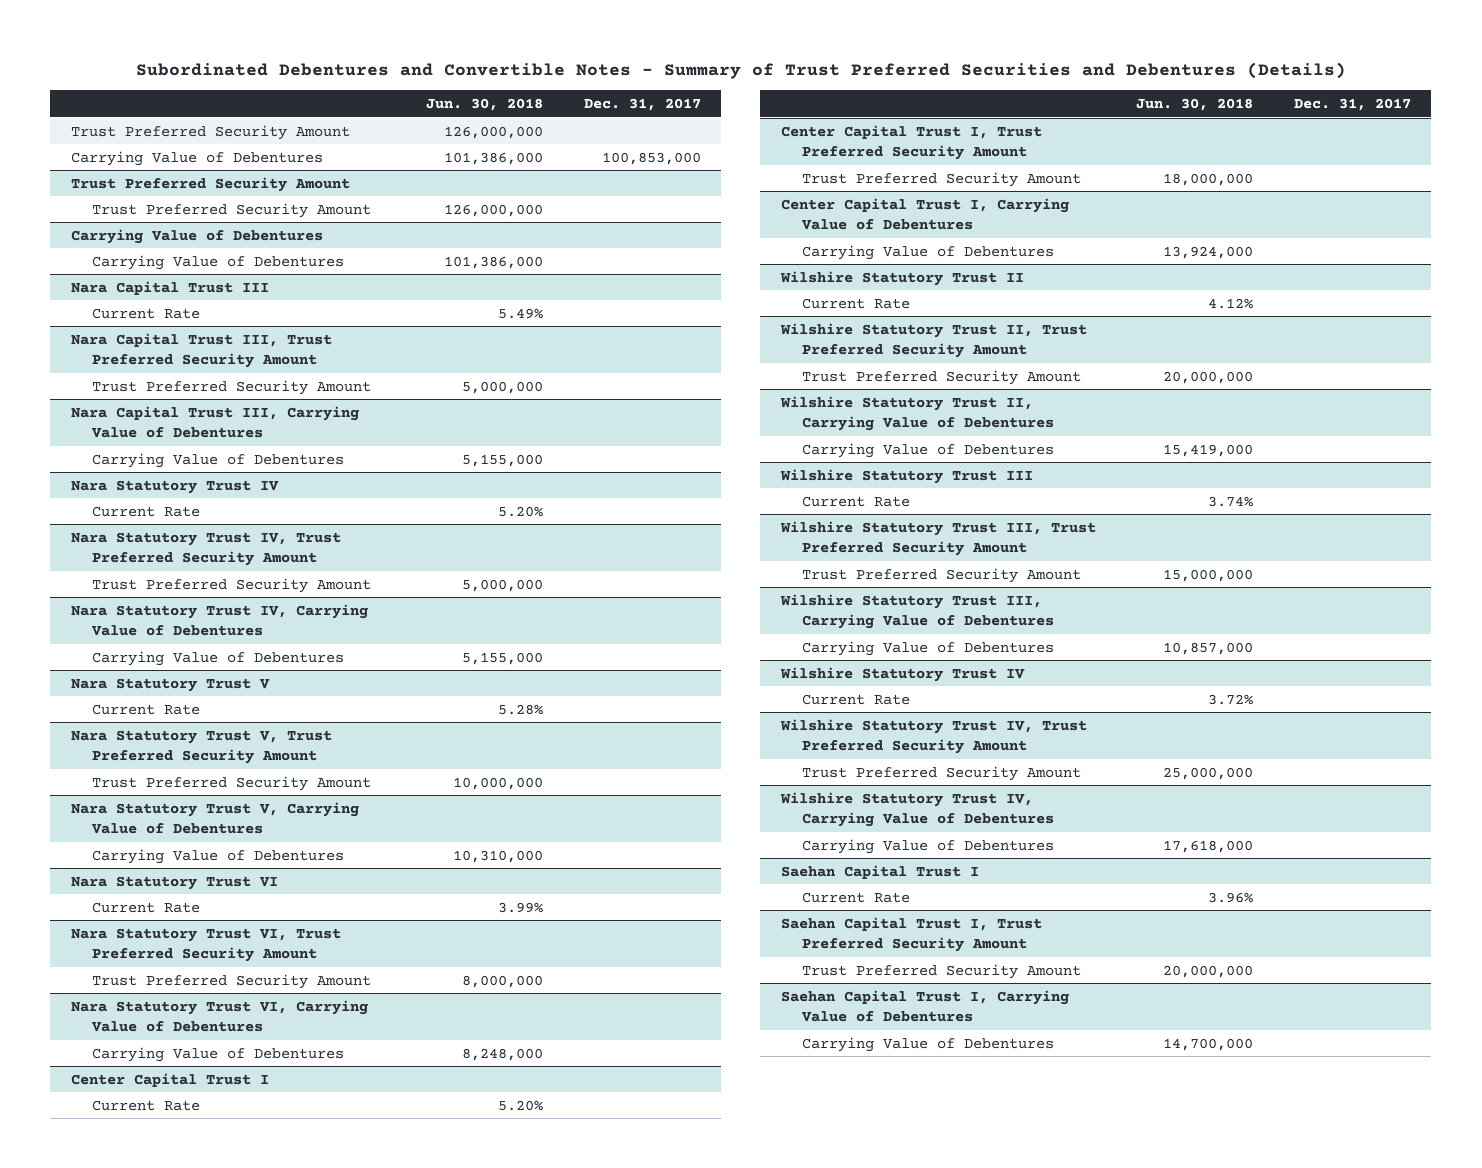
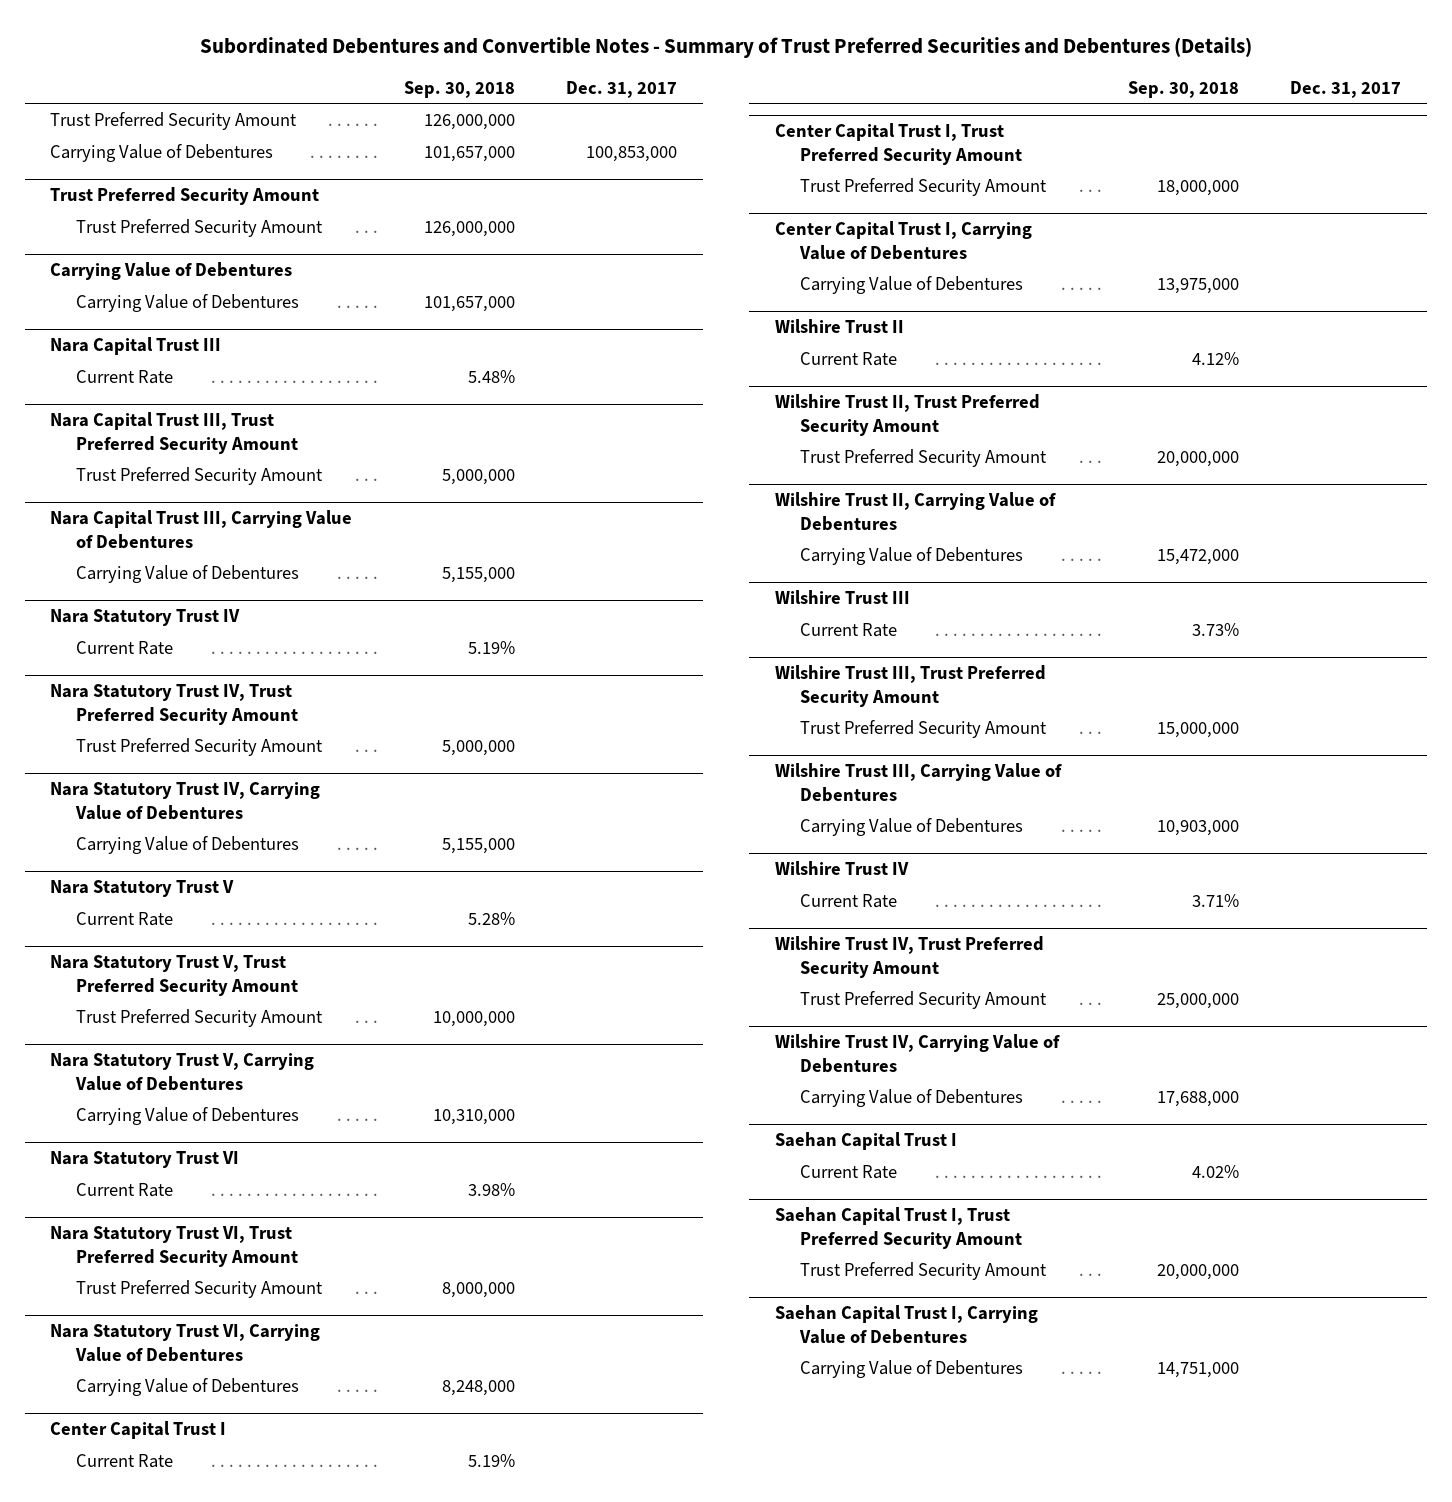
[426,98,544,112] Jun. 30, 2018 -> none
none -> [403,80,515,98] Sep. 30, 2018
[779,270,1024,286] Wilshire Statutory Trust II -> [774,319,904,334] Wilshire Trust II
[779,322,1087,359] Wilshire Statutory Trust II, Trust Preferred Security Amount -> [774,394,1040,436] Wilshire Trust II, Trust Preferred Security Amount
[779,395,1054,432] Wilshire Statutory Trust II, Carrying Value of Debentures -> [774,492,1056,531] Wilshire Trust II, Carrying Value of Debentures
[779,468,1033,484] Wilshire Statutory Trust III -> [774,590,910,605] Wilshire Trust III
[779,520,1096,557] Wilshire Statutory Trust III, Trust Preferred Security Amount -> [774,665,1046,707] Wilshire Trust III, Trust Preferred Security Amount
[779,593,1054,630] Wilshire Statutory Trust III, Carrying Value of Debentures -> [774,763,1062,802] Wilshire Trust III, Carrying Value of Debentures
[779,666,1025,682] Wilshire Statutory Trust IV -> [774,861,909,876] Wilshire Trust IV
[779,718,1087,755] Wilshire Statutory Trust IV, Trust Preferred Security Amount -> [774,936,1044,978] Wilshire Trust IV, Trust Preferred Security Amount
[779,791,1054,828] Wilshire Statutory Trust IV, Carrying Value of Debentures -> [774,1034,1060,1073] Wilshire Trust IV, Carrying Value of Debentures

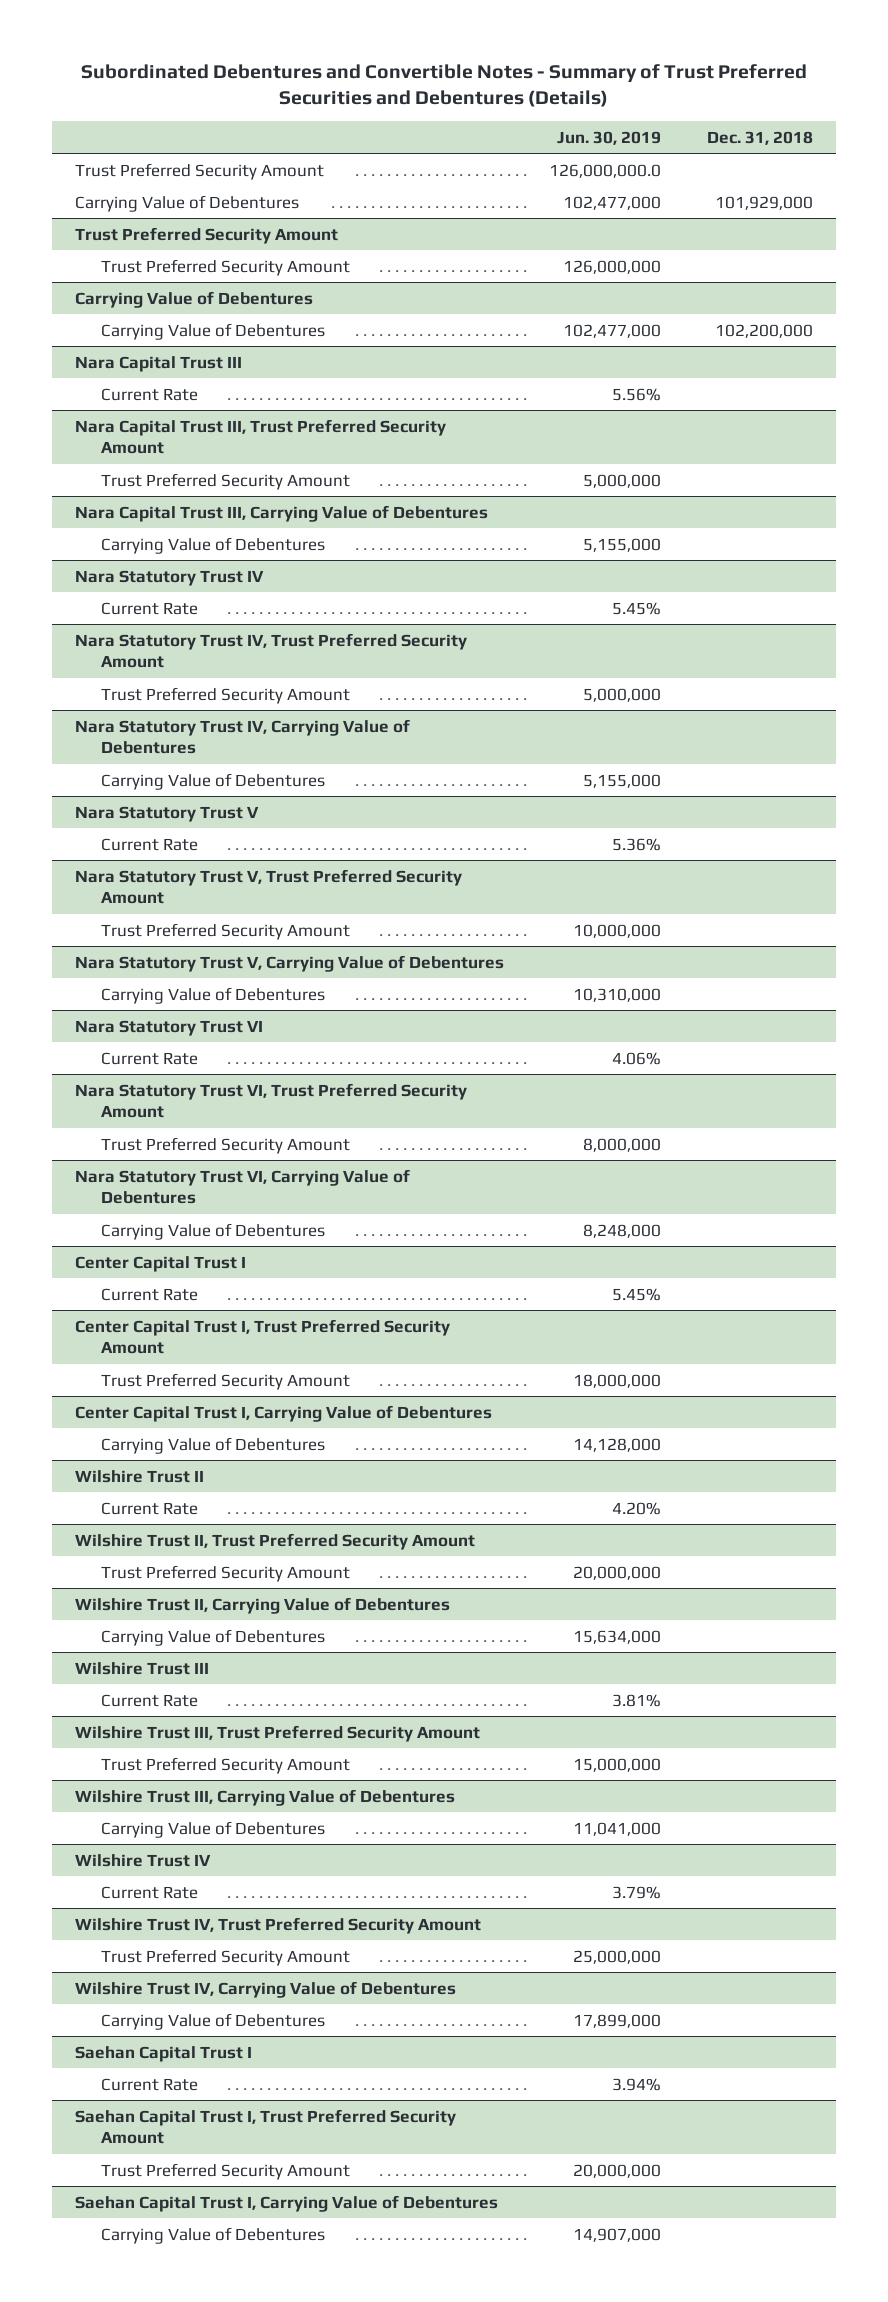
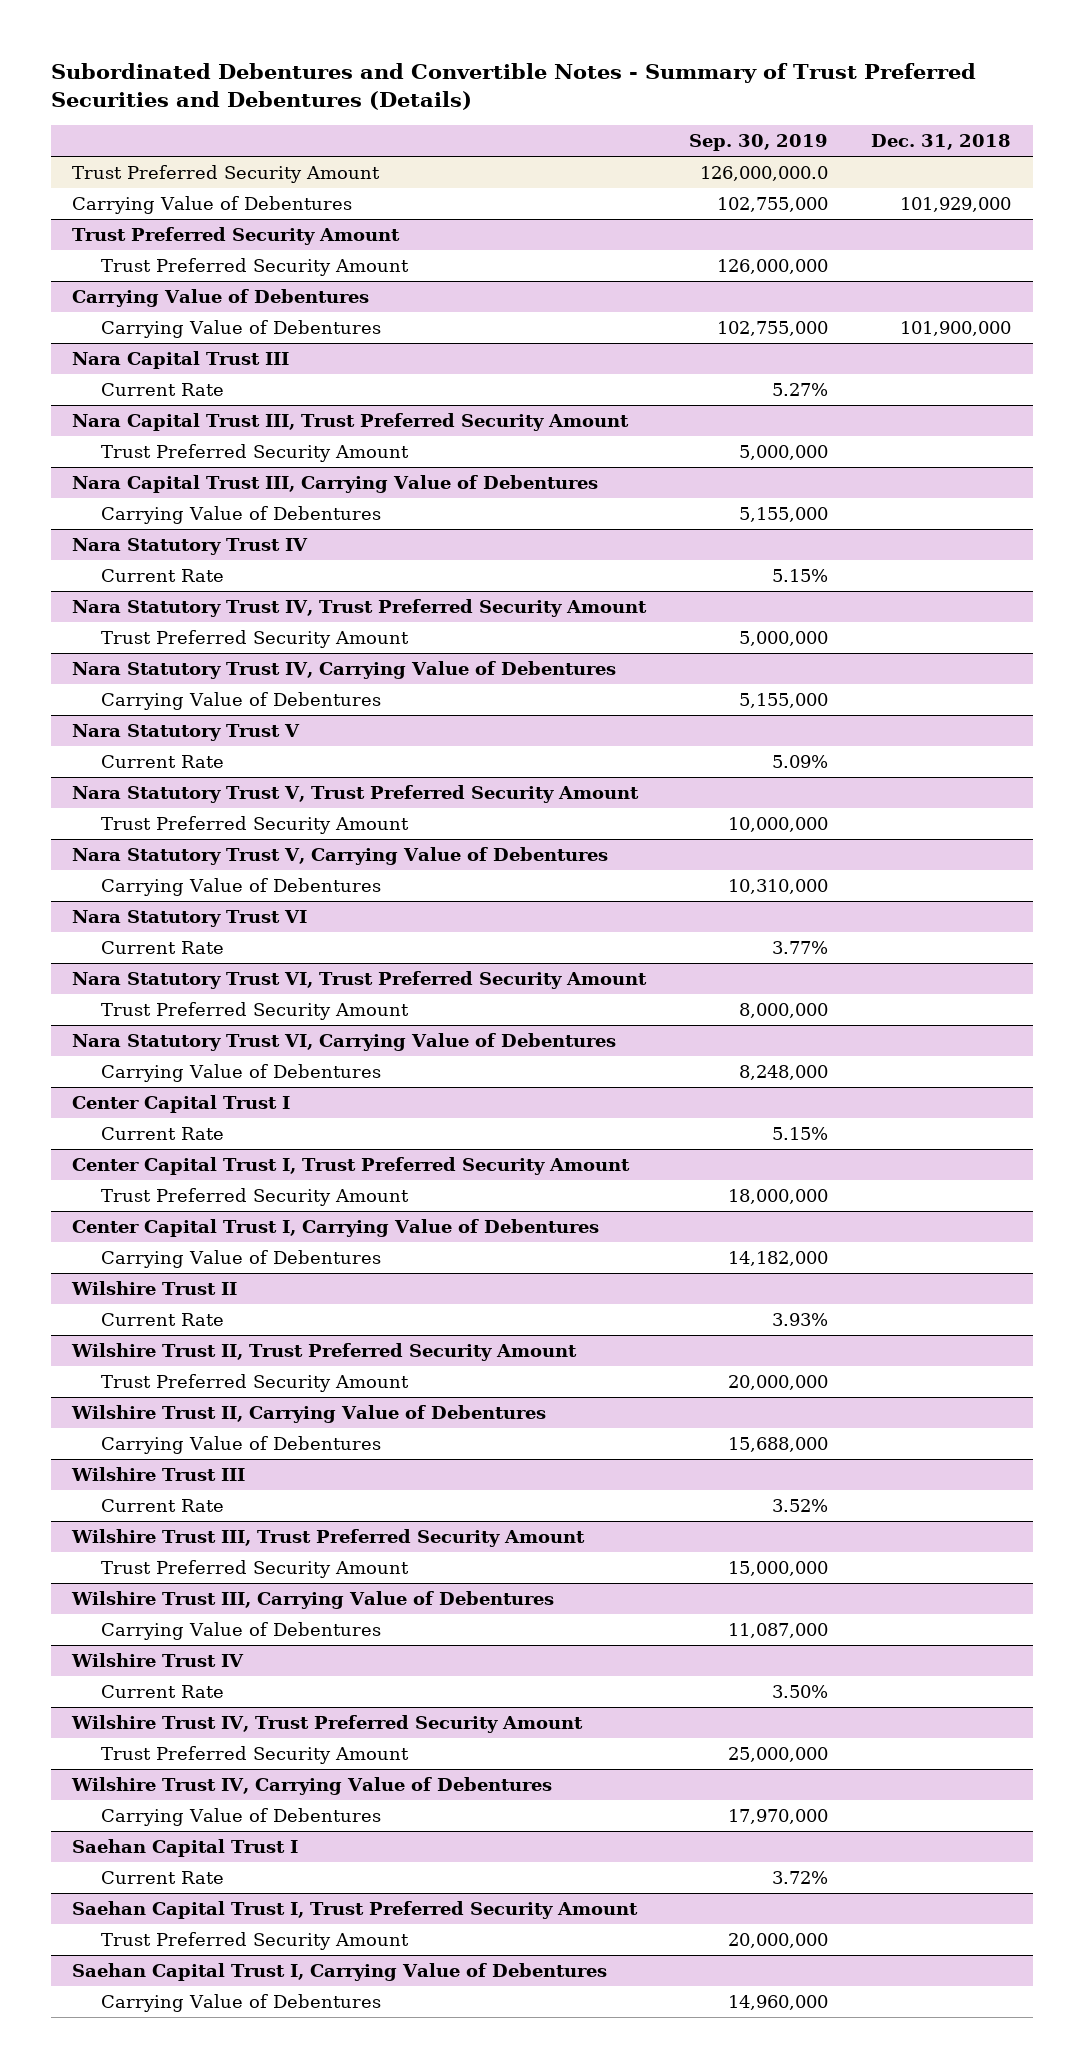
[557,130,662,145] Jun. 30, 2019 -> none
none -> [689,133,829,151] Sep. 30, 2019
[715,323,814,338] 102,200,000 -> [900,321,1012,337] 101,900,000

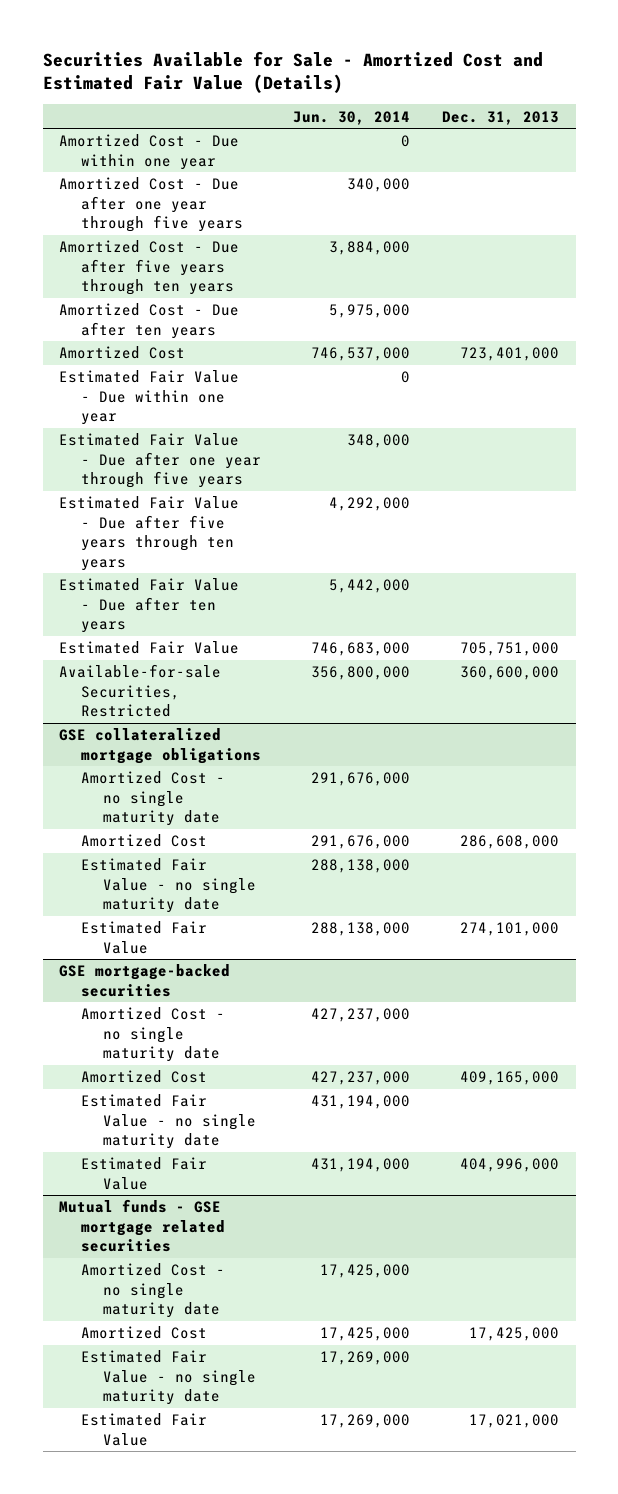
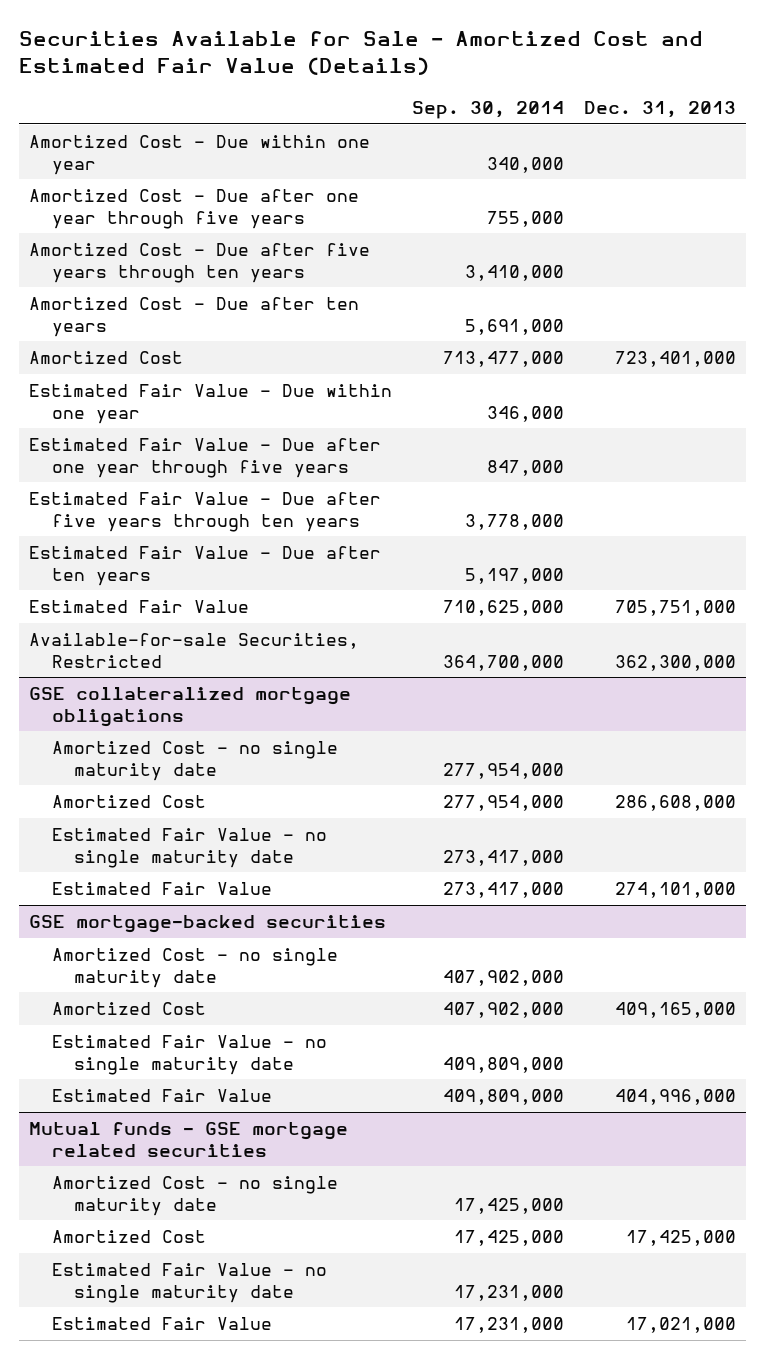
[293,110,411,125] Jun. 30, 2014 -> none
none -> [411,101,564,120] Sep. 30, 2014
[460,666,560,681] 360,600,000 -> [615,654,737,671] 362,300,000

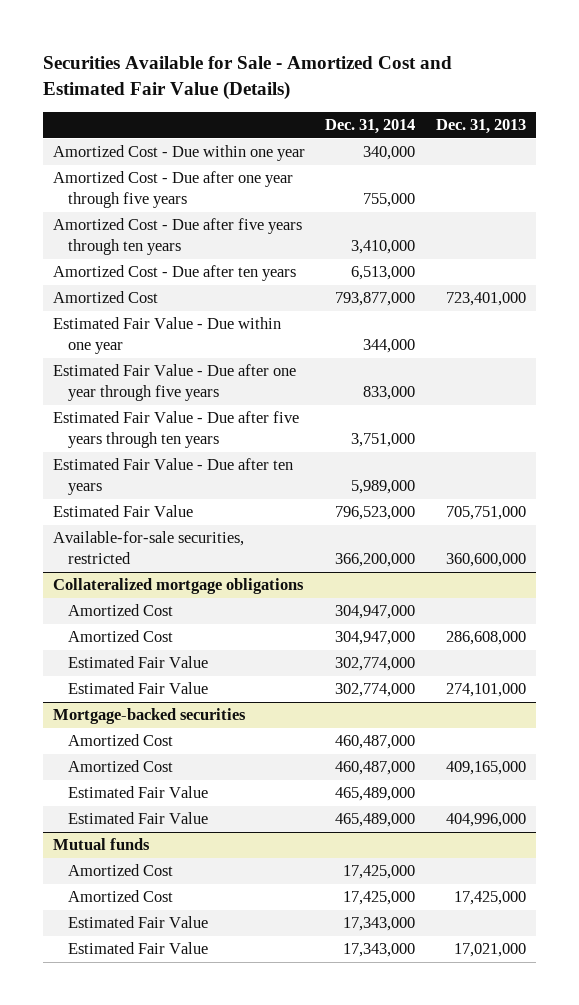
[411,101,564,120] Sep. 30, 2014 -> none
none -> [325,119,416,135] Dec. 31, 2014
[28,633,359,668] Available-for-sale Securities, Restricted -> [53,531,245,565] Available-for-sale securities, restricted
[615,654,737,671] 362,300,000 -> [445,553,526,568] 360,600,000
[28,687,351,727] GSE collateralized mortgage obligations -> [53,578,305,595] Collateralized mortgage obligations
[51,741,338,781] Amortized Cost - no single maturity date -> [67,604,173,617] Amortized Cost
[51,828,327,868] Estimated Fair Value - no single maturity date -> [67,656,208,669] Estimated Fair Value
[28,915,386,934] GSE mortgage-backed securities -> [53,708,247,725] Mortgage-backed securities
[51,948,338,988] Amortized Cost - no single maturity date -> [67,734,173,747] Amortized Cost
[51,1035,327,1075] Estimated Fair Value - no single maturity date -> [67,786,208,799] Estimated Fair Value
[28,1122,348,1157] Mutual funds - GSE mortgage related securities -> [53,838,151,851] Mutual funds
[51,1176,338,1216] Amortized Cost - no single maturity date -> [67,864,173,877] Amortized Cost
[51,1263,327,1303] Estimated Fair Value - no single maturity date -> [67,916,208,929] Estimated Fair Value

